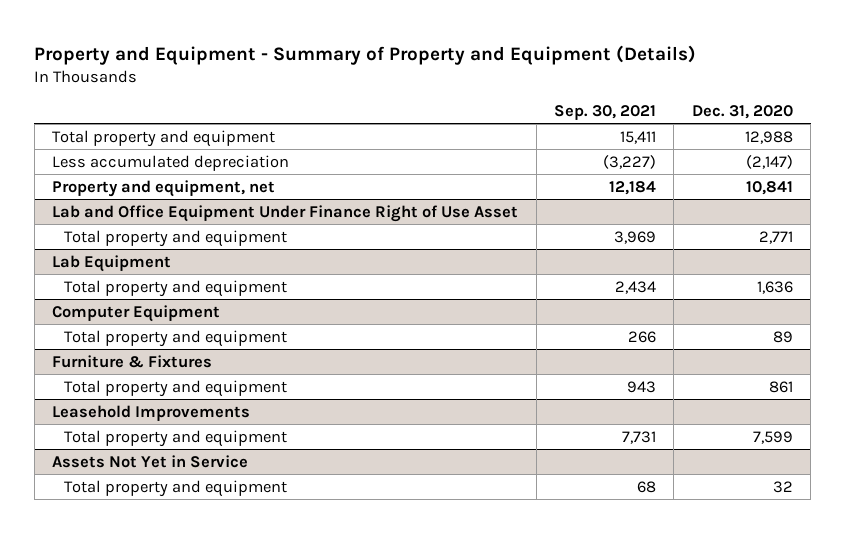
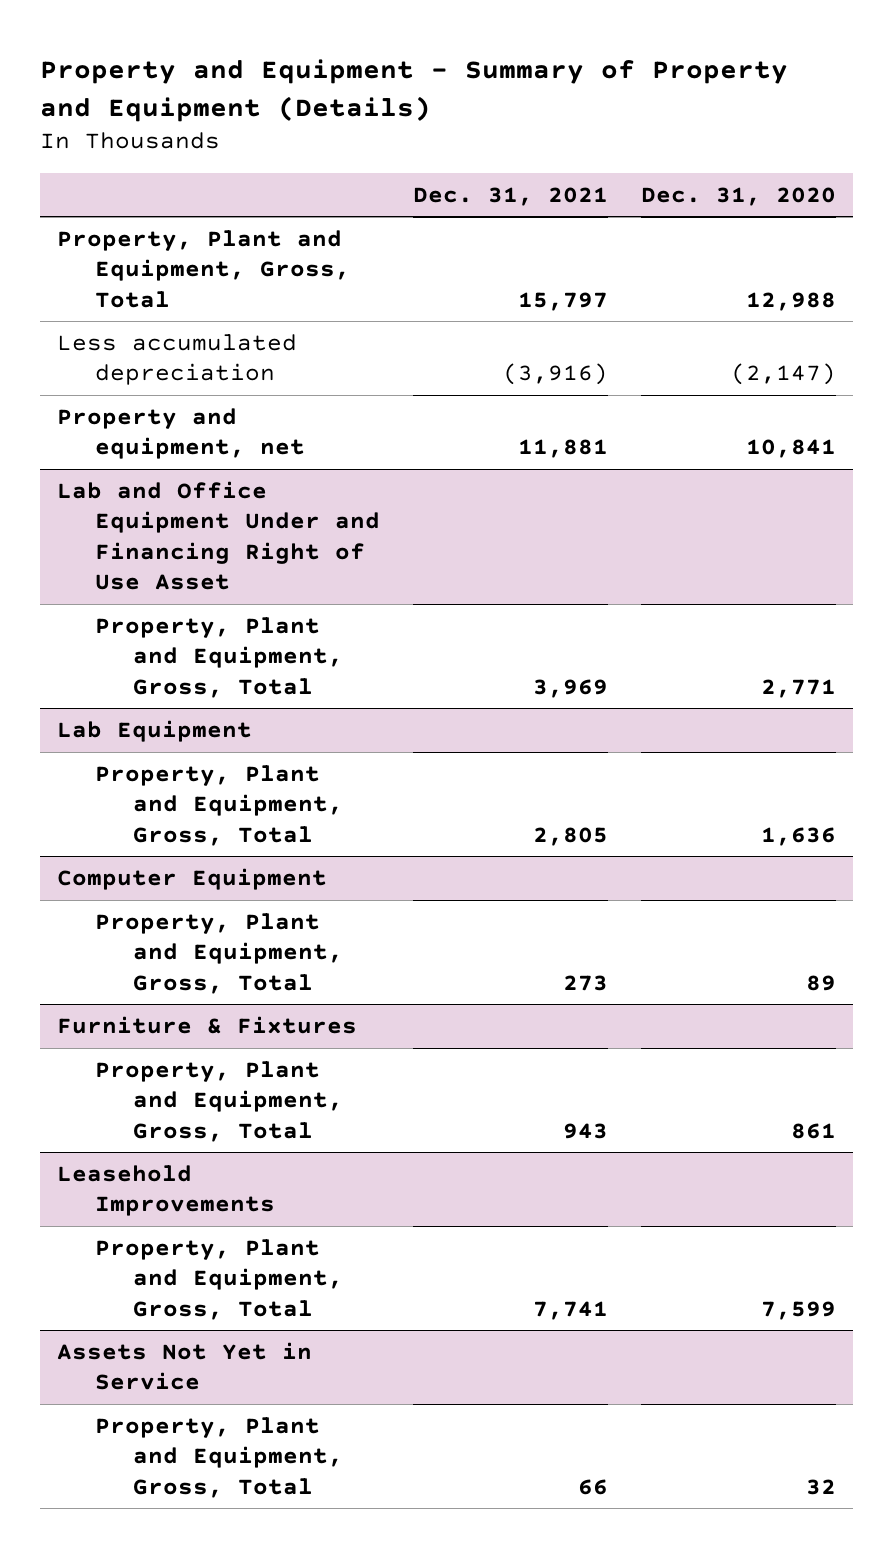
[554,105,657,121] Sep. 30, 2021 -> none
none -> [413,186,609,206] Dec. 31, 2021
[52,129,276,147] Total property and equipment -> [56,230,351,308] Property, Plant and Equipment, Gross, Total
[52,204,519,222] Lab and Office Equipment Under Finance Right of Use Asset -> [56,481,381,590] Lab and Office Equipment Under and Financing Right of Use Asset
[64,229,288,247] Total property and equipment -> [95,617,344,698] Property, Plant and Equipment, Gross, Total
[64,279,288,297] Total property and equipment -> [95,765,344,846] Property, Plant and Equipment, Gross, Total
[64,329,288,347] Total property and equipment -> [95,913,344,994] Property, Plant and Equipment, Gross, Total
[64,379,288,397] Total property and equipment -> [95,1061,344,1142] Property, Plant and Equipment, Gross, Total
[64,429,288,447] Total property and equipment -> [95,1239,344,1320] Property, Plant and Equipment, Gross, Total
[64,479,288,497] Total property and equipment -> [95,1417,344,1498] Property, Plant and Equipment, Gross, Total

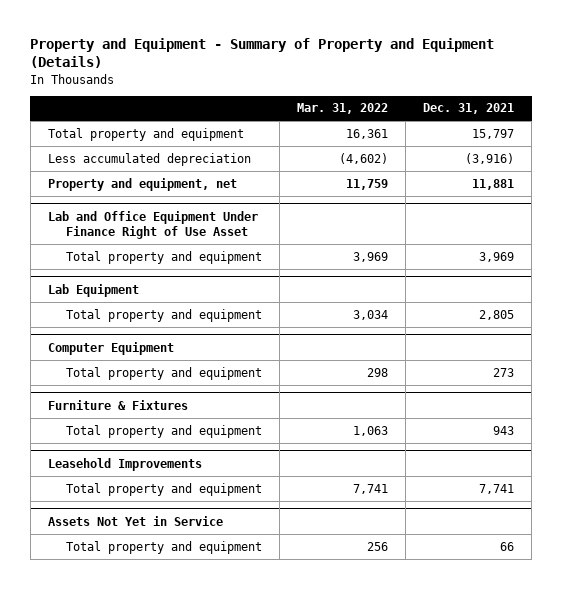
[641,186,837,206] Dec. 31, 2020 -> none
none -> [297,103,389,115] Mar. 31, 2022
[56,230,351,308] Property, Plant and Equipment, Gross, Total -> [47,127,244,141] Total property and equipment
[56,481,381,590] Lab and Office Equipment Under and Financing Right of Use Asset -> [47,210,258,240] Lab and Office Equipment Under Finance Right of Use Asset
[95,617,344,698] Property, Plant and Equipment, Gross, Total -> [66,250,263,264] Total property and equipment
[95,765,344,846] Property, Plant and Equipment, Gross, Total -> [66,308,263,322] Total property and equipment
[95,913,344,994] Property, Plant and Equipment, Gross, Total -> [66,366,263,380] Total property and equipment
[95,1061,344,1142] Property, Plant and Equipment, Gross, Total -> [66,424,263,438] Total property and equipment
[95,1239,344,1320] Property, Plant and Equipment, Gross, Total -> [66,482,263,496] Total property and equipment
[95,1417,344,1498] Property, Plant and Equipment, Gross, Total -> [66,540,263,554] Total property and equipment

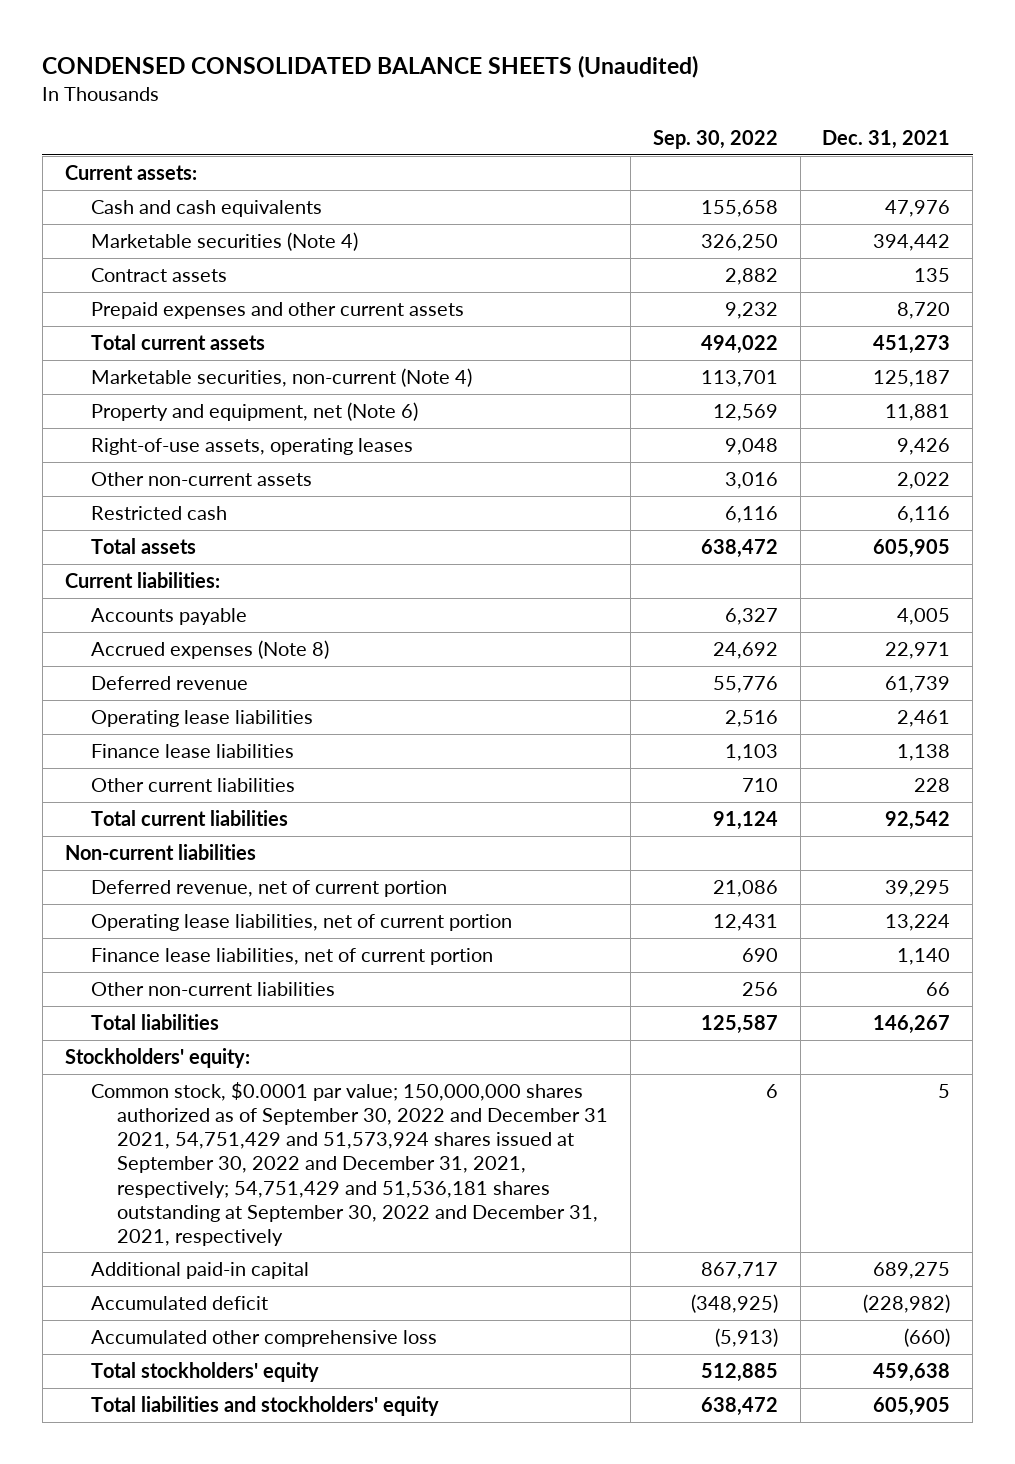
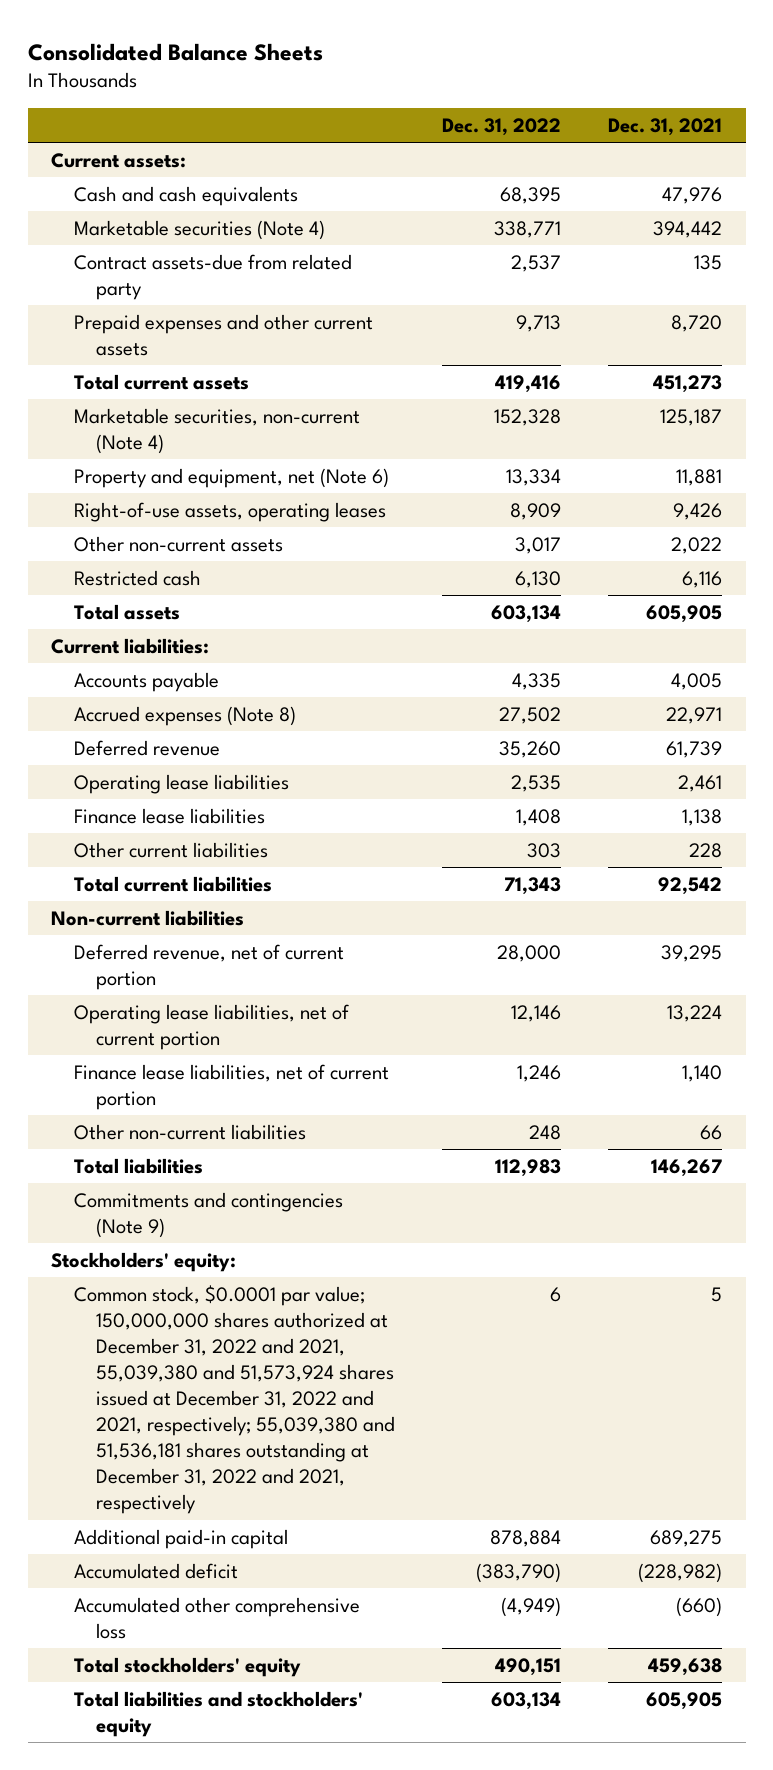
[42,54,699,78] CONDENSED CONSOLIDATED BALANCE SHEETS (Unaudited) -> [27,42,323,61] Consolidated Balance Sheets
[652,129,778,149] Sep. 30, 2022 -> none
none -> [442,117,562,136] Dec. 31, 2022
[90,268,227,283] Contract assets -> [73,253,352,300] Contract assets-due from related party
none -> [73,1191,343,1238] Commitments and contingencies (Note 9)
[90,1082,608,1246] Common stock, $0.0001 par value; 150,000,000 shares authorized as of September 30, 2022 and December 31 2021, 54,751,429 and 51,573,924 shares issued at September 30, 2022 and December 31, 2021, respectively; 54,751,429 and 51,536,181 shares outstanding at September 30, 2022 and December 31, 2021, respectively -> [73,1284,396,1515] Common stock, $0.0001 par value; 150,000,000 shares authorized at December 31, 2022 and 2021, 55,039,380 and 51,573,924 shares issued at December 31, 2022 and 2021, respectively; 55,039,380 and 51,536,181 shares outstanding at December 31, 2022 and 2021, respectively

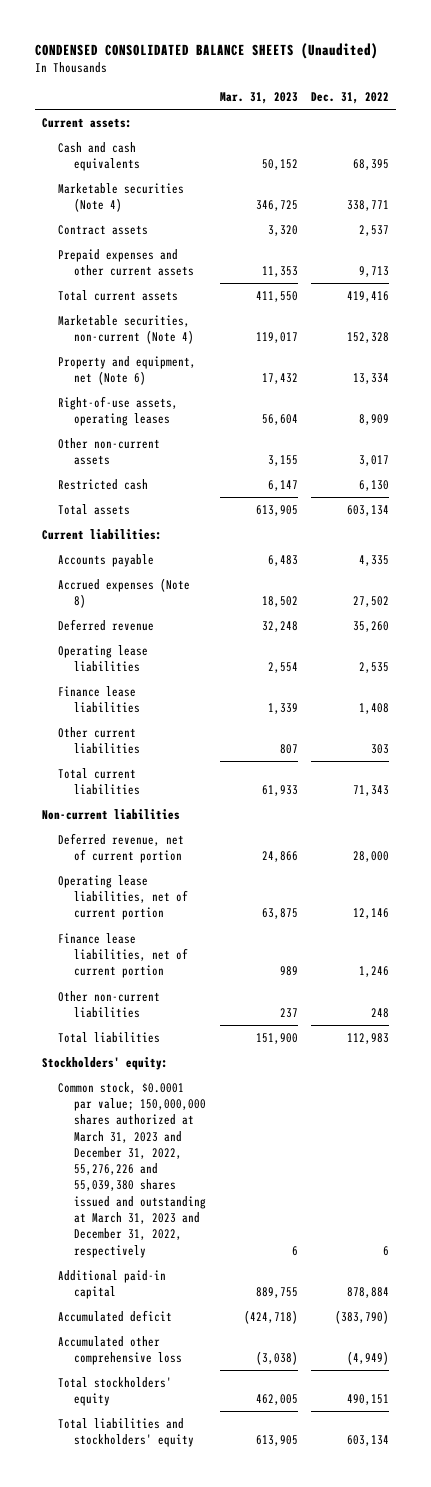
[27,42,323,61] Consolidated Balance Sheets -> [35,42,379,59] CONDENSED CONSOLIDATED BALANCE SHEETS (Unaudited)
[608,117,723,136] Dec. 31, 2021 -> none
none -> [219,92,298,105] Mar. 31, 2023
[73,253,352,300] Contract assets-due from related party -> [57,224,148,235] Contract assets
[73,1191,343,1238] Commitments and contingencies (Note 9) -> none
[73,1284,396,1515] Common stock, $0.0001 par value; 150,000,000 shares authorized at December 31, 2022 and 2021, 55,039,380 and 51,573,924 shares issued at December 31, 2022 and 2021, respectively; 55,039,380 and 51,536,181 shares outstanding at December 31, 2022 and 2021, respectively -> [57,1081,206,1258] Common stock, $0.0001 par value; 150,000,000 shares authorized at March 31, 2023 and December 31, 2022, 55,276,226 and 55,039,380 shares issued and outstanding at March 31, 2023 and December 31, 2022, respectively

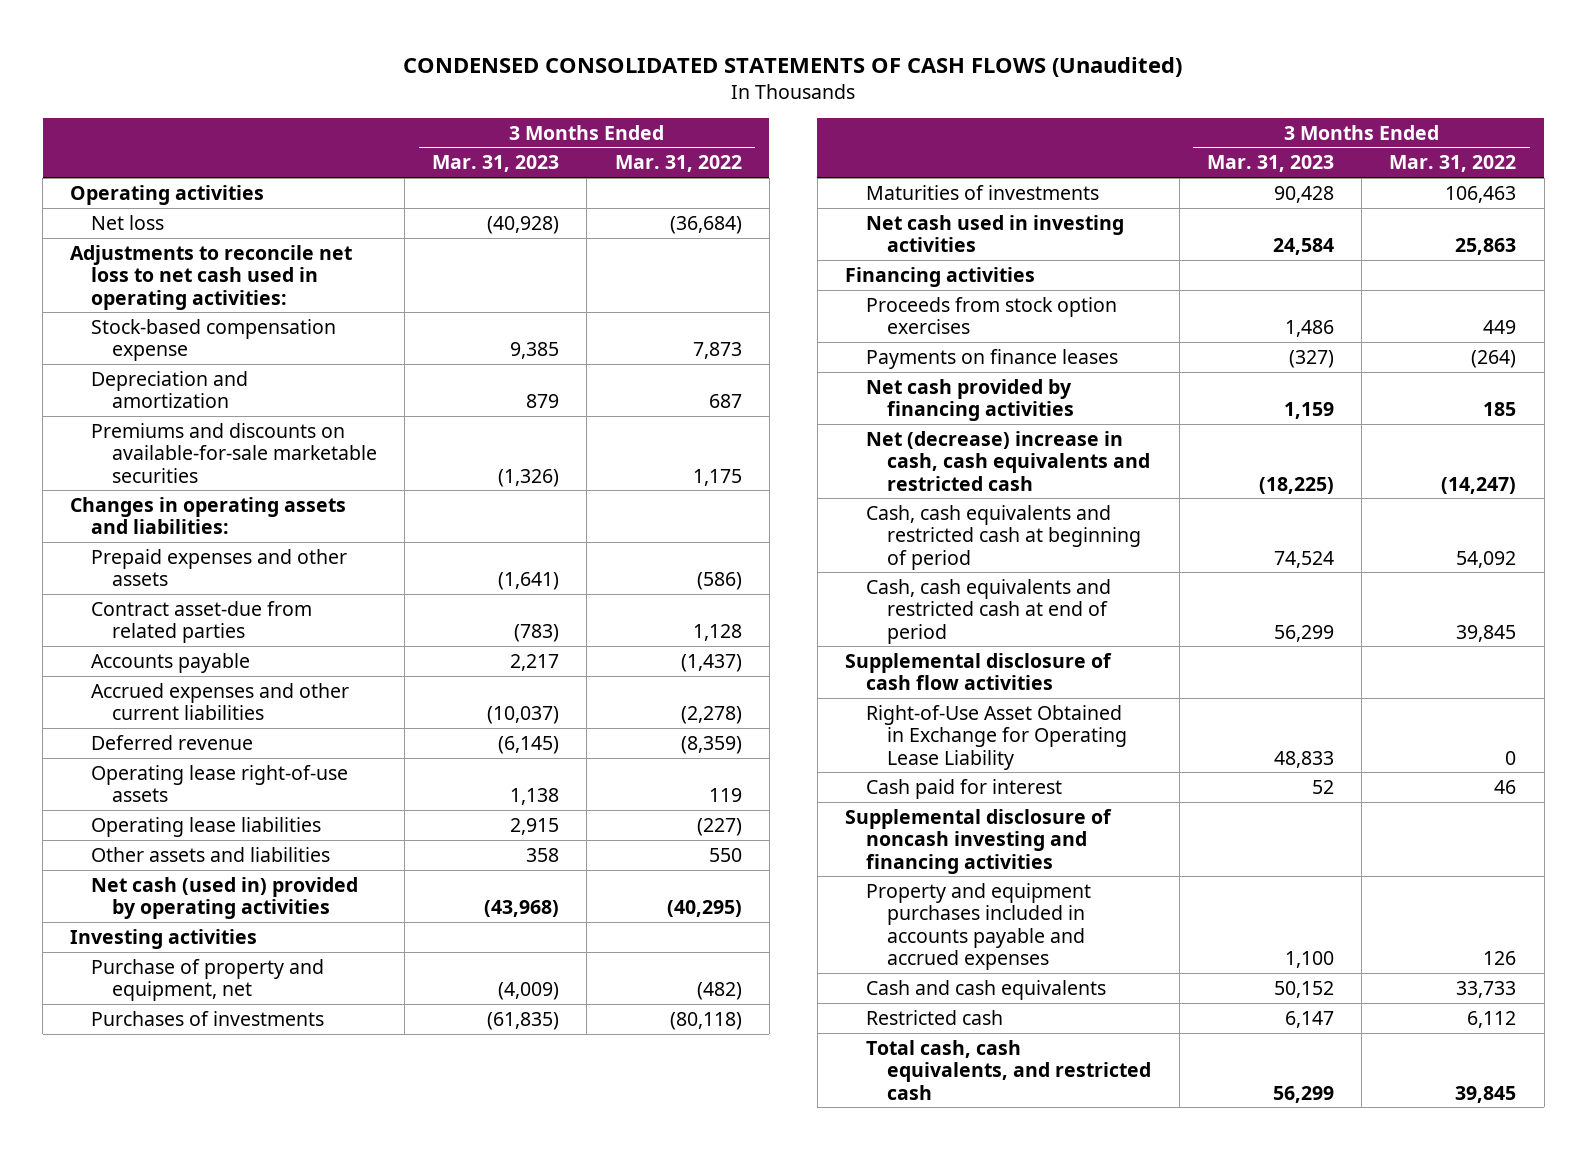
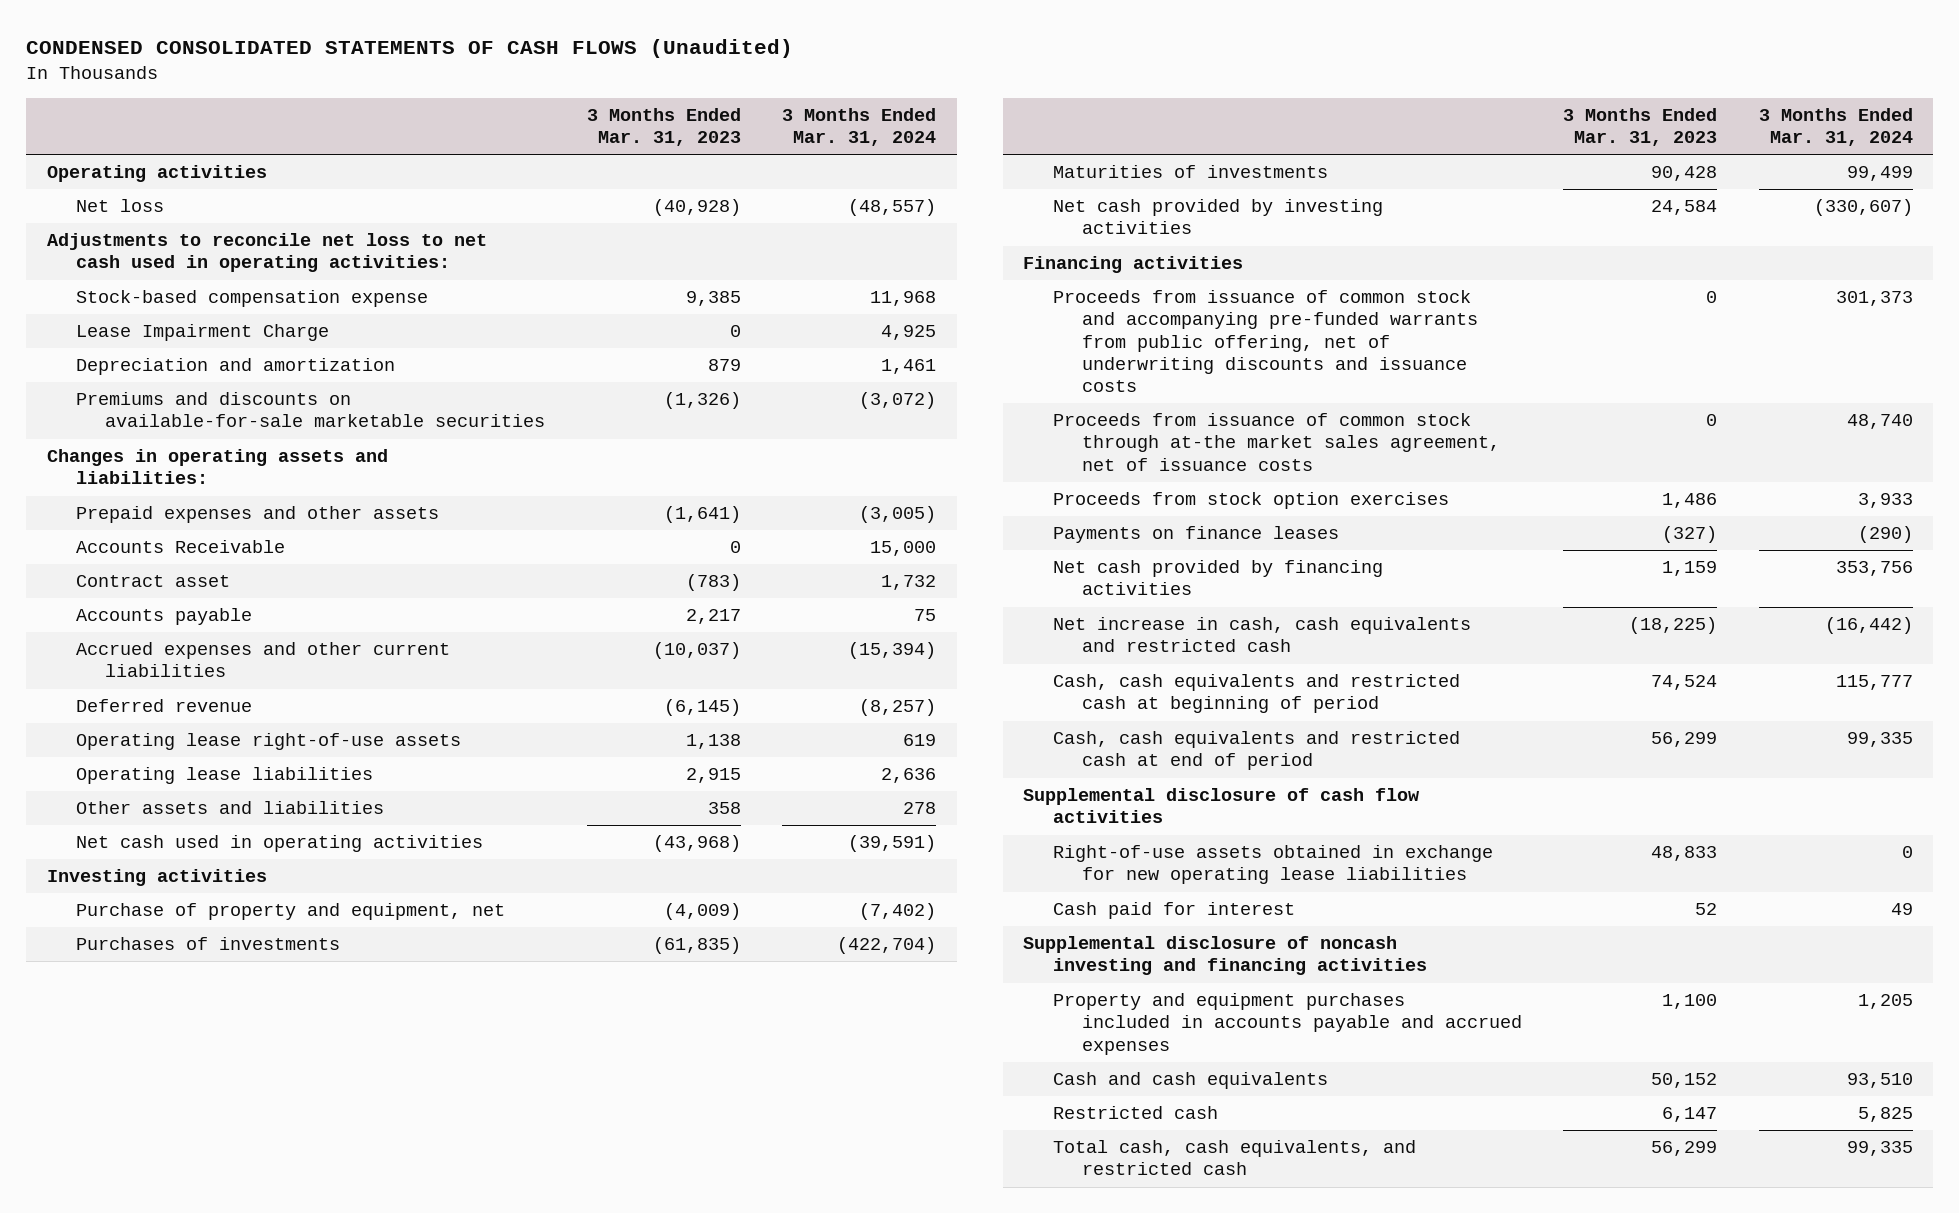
[614,155,742,173] Mar. 31, 2022 -> none
none -> [781,107,936,146] 3 Months Ended Mar. 31, 2024
none -> [75,324,329,342] Lease Impairment Charge
none -> [75,540,285,554] Accounts Receivable
[91,600,313,644] Contract asset-due from related parties -> [75,575,230,588] Contract asset
[91,876,359,920] Net cash (used in) provided by operating activities -> [75,835,483,853] Net cash used in operating activities
[866,214,1125,253] Net cash used in investing activities -> [1052,199,1383,235] Net cash provided by investing activities
none -> [1052,290,1478,393] Proceeds from issuance of common stock and accompanying pre-funded warrants from public offering, net of underwriting discounts and issuance costs
none -> [1052,413,1500,471] Proceeds from issuance of common stock through at-the market sales agreement, net of issuance costs
[866,430,1150,491] Net (decrease) increase in cash, cash equivalents and restricted cash -> [1052,617,1471,653] Net increase in cash, cash equivalents and restricted cash
[866,704,1127,770] Right-of-Use Asset Obtained in Exchange for Operating Lease Liability -> [1052,845,1493,885] Right-of-use assets obtained in exchange for new operating lease liabilities

